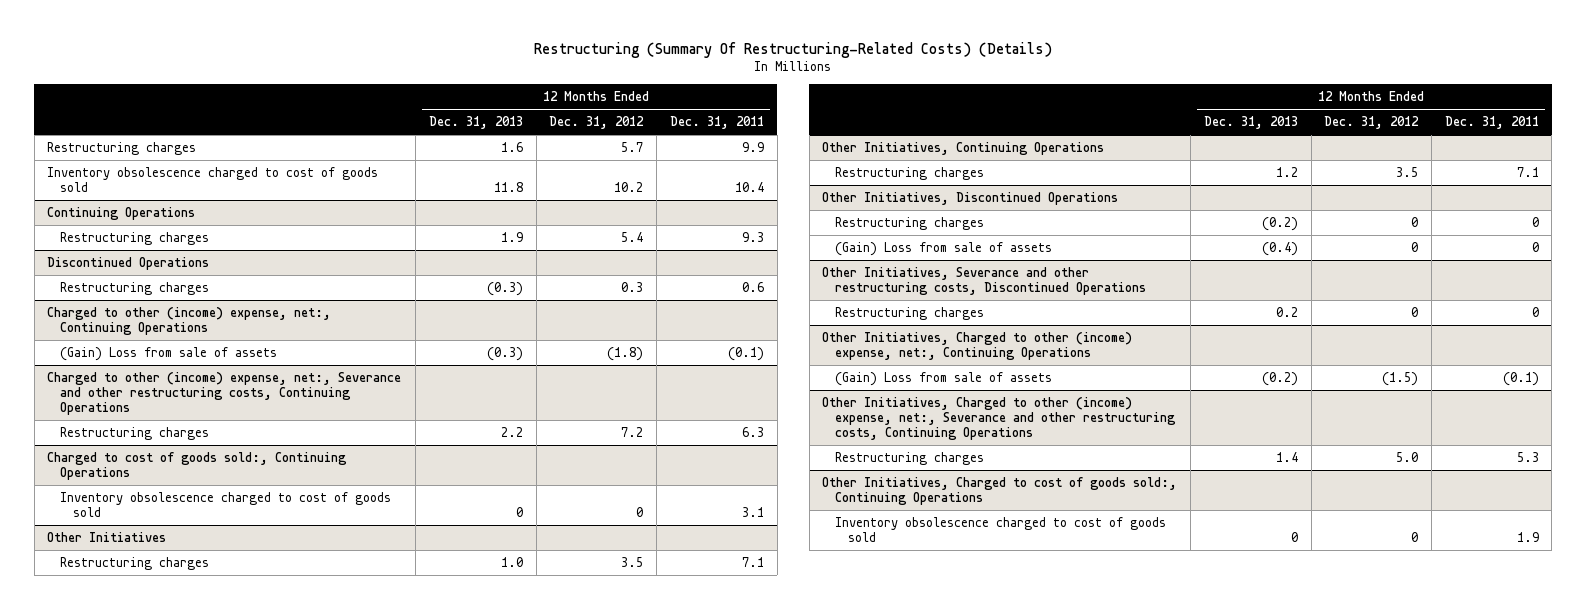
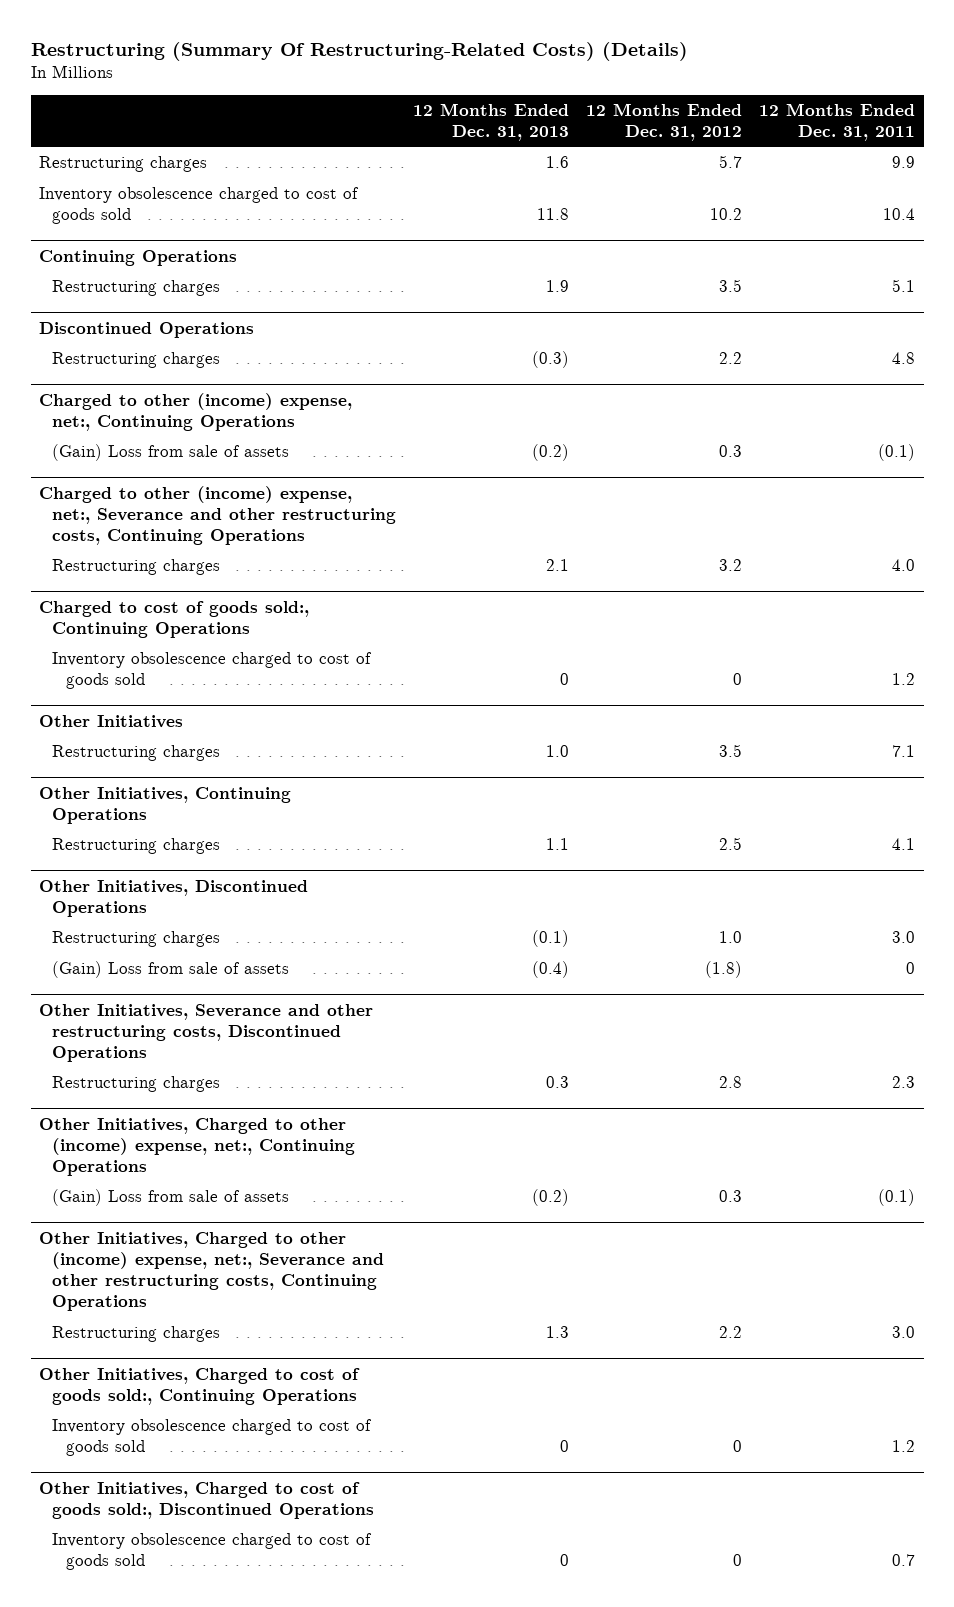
[621,231,644,242] 5.4 -> [719,279,743,293] 3.5
[741,231,764,242] 9.3 -> [892,279,916,293] 5.1
[621,281,644,292] 0.3 -> [719,352,743,365] 2.2
[741,281,764,292] 0.6 -> [892,352,916,365] 4.8
[486,346,523,361] (0.3) -> [532,444,570,462] (0.2)
[607,346,644,361] (1.8) -> [719,445,743,458] 0.3
[500,426,523,437] 2.2 -> [546,559,570,572] 2.1
[621,426,644,437] 7.2 -> [719,559,743,572] 3.2
[741,426,764,437] 6.3 -> [892,559,916,572] 4.0
[741,506,764,517] 3.1 -> [892,673,916,686] 1.2
[1275,166,1298,177] 1.2 -> [546,838,570,851] 1.1
[1396,166,1419,177] 3.5 -> [719,837,743,851] 2.5
[1516,166,1539,177] 7.1 -> [892,838,916,851] 4.1
[1261,216,1298,231] (0.2) -> [532,930,570,948] (0.1)
[1411,216,1419,227] 0 -> [719,931,743,944] 1.0
[1531,216,1539,227] 0 -> [892,931,916,944] 3.0
[1411,241,1419,252] 0 -> [705,961,743,979] (1.8)
[1275,306,1298,317] 0.2 -> [546,1076,570,1089] 0.3
[1411,306,1419,317] 0 -> [719,1076,743,1089] 2.8
[1531,306,1539,317] 0 -> [892,1076,916,1089] 2.3
[1382,371,1419,386] (1.5) -> [719,1190,743,1203] 0.3
[1275,451,1298,462] 1.4 -> [546,1326,570,1339] 1.3
[1396,451,1419,462] 5.0 -> [719,1326,743,1339] 2.2
[1516,451,1539,462] 5.3 -> [892,1326,916,1339] 3.0
[1516,531,1539,542] 1.9 -> [892,1440,916,1453] 1.2
none -> [39,1481,375,1519] Other Initiatives, Charged to cost of goods sold:, Discontinued Operations
none -> [52,1533,373,1571] Inventory obsolescence charged to cost of goods sold

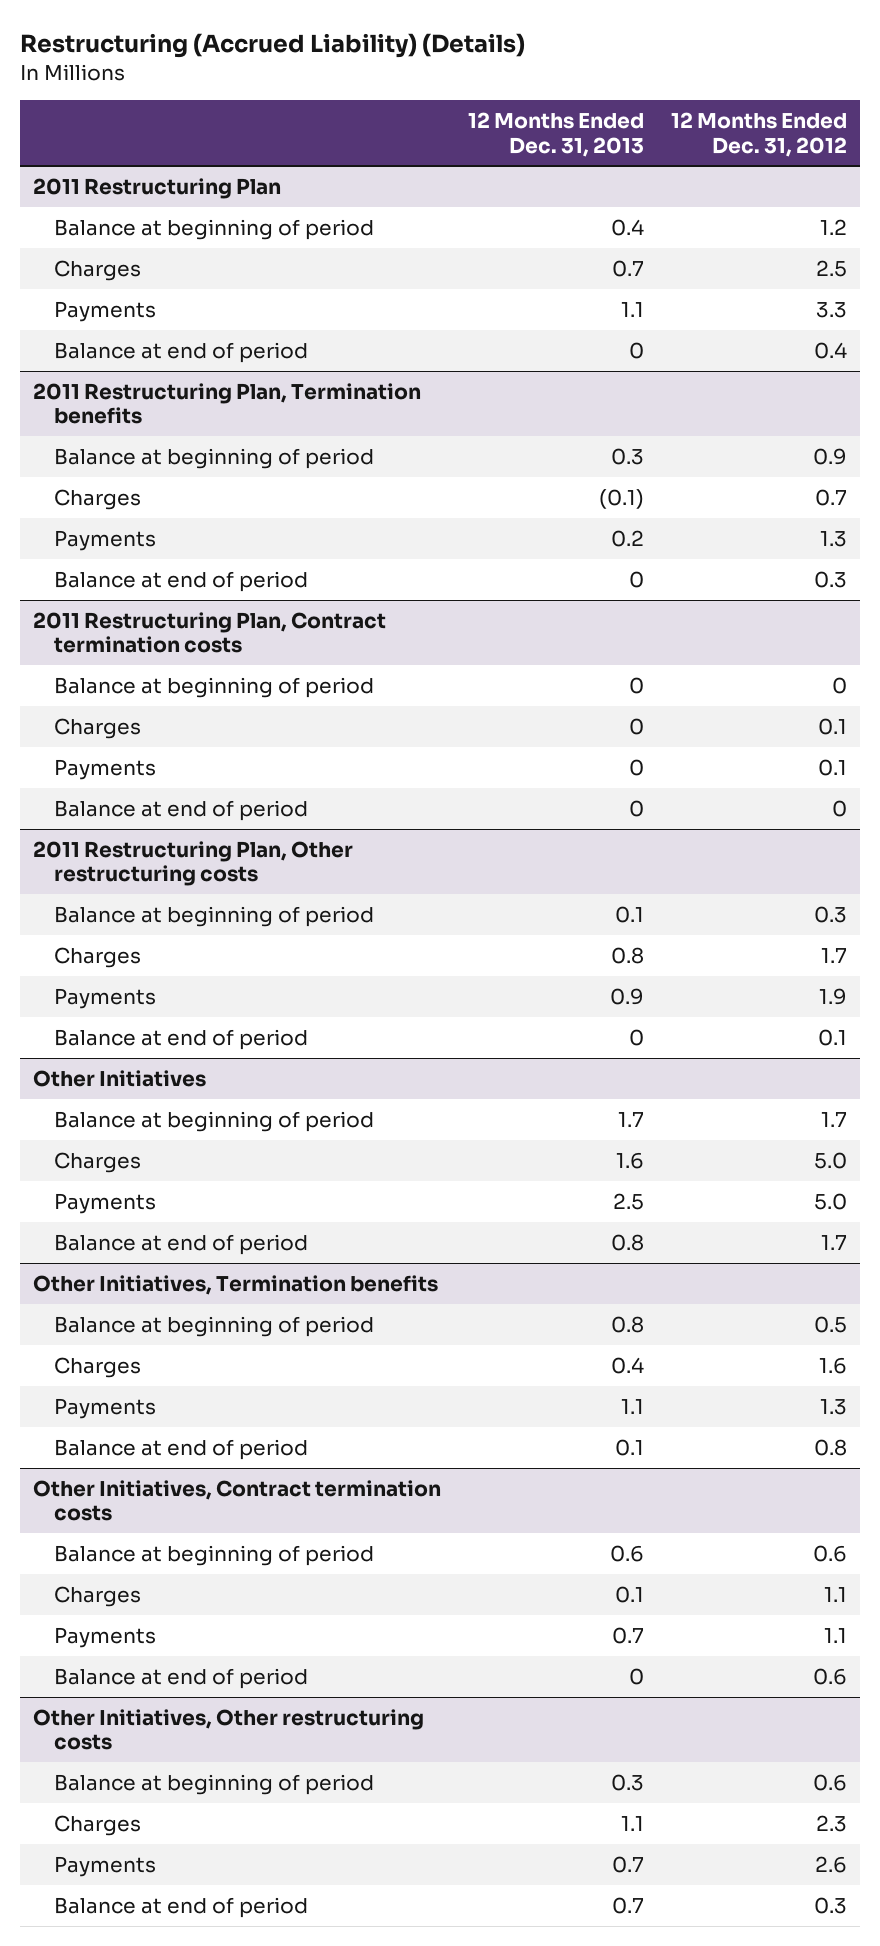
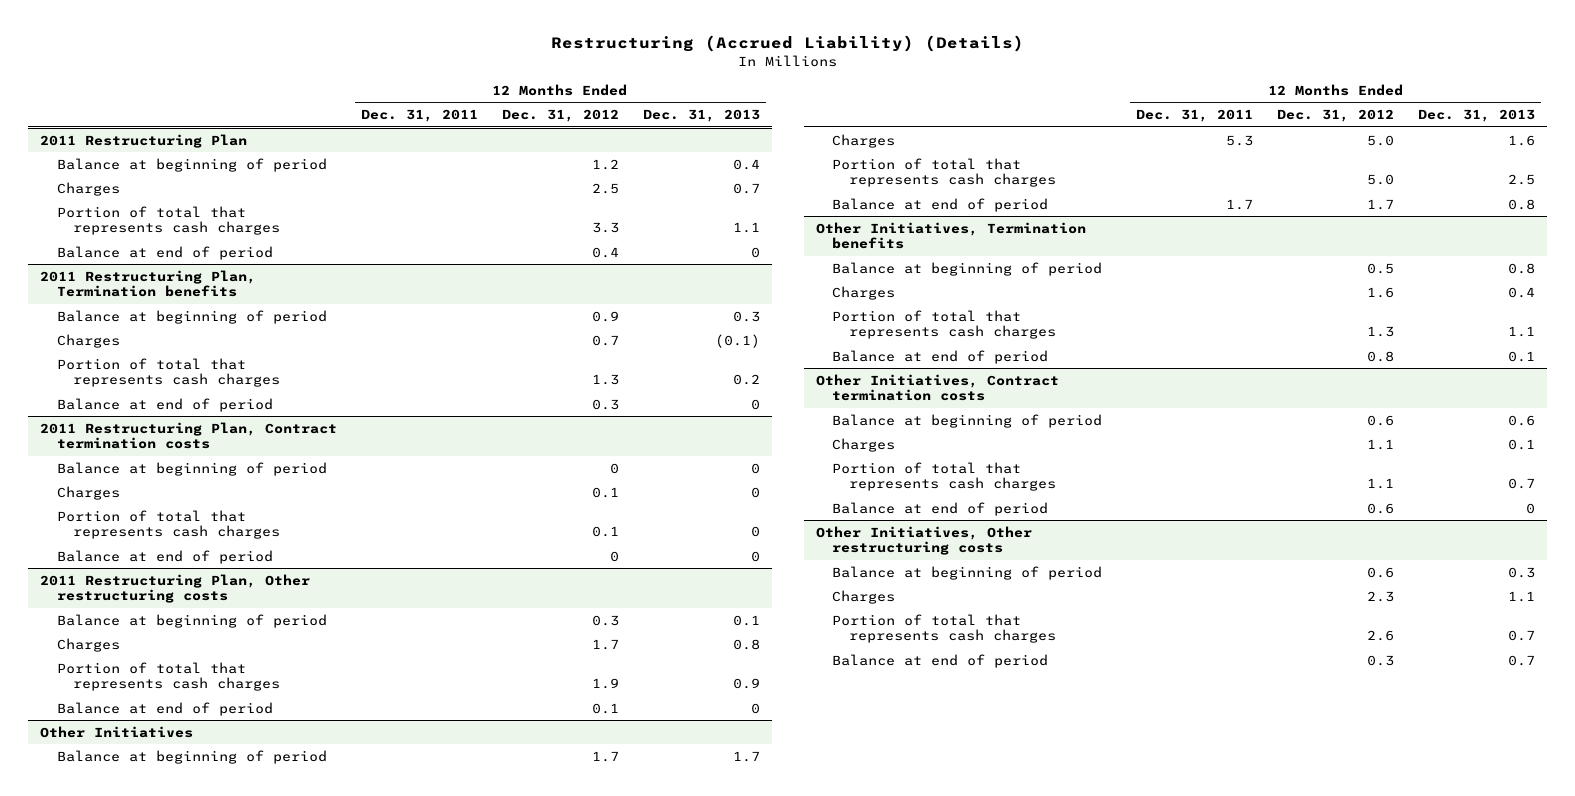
none -> [361,109,479,123] Dec. 31, 2011
[53,300,156,322] Payments -> [56,205,281,236] Portion of total that represents cash charges
[53,529,156,551] Payments -> [56,357,281,388] Portion of total that represents cash charges
[53,758,156,780] Payments -> none
none -> [56,509,281,540] Portion of total that represents cash charges
[53,987,156,1009] Payments -> [56,661,281,692] Portion of total that represents cash charges
[53,1192,156,1214] Payments -> [832,157,1056,188] Portion of total that represents cash charges
[53,1397,156,1419] Payments -> [832,309,1056,340] Portion of total that represents cash charges
[53,1626,156,1648] Payments -> [832,461,1056,492] Portion of total that represents cash charges
[53,1855,156,1877] Payments -> [832,613,1056,644] Portion of total that represents cash charges

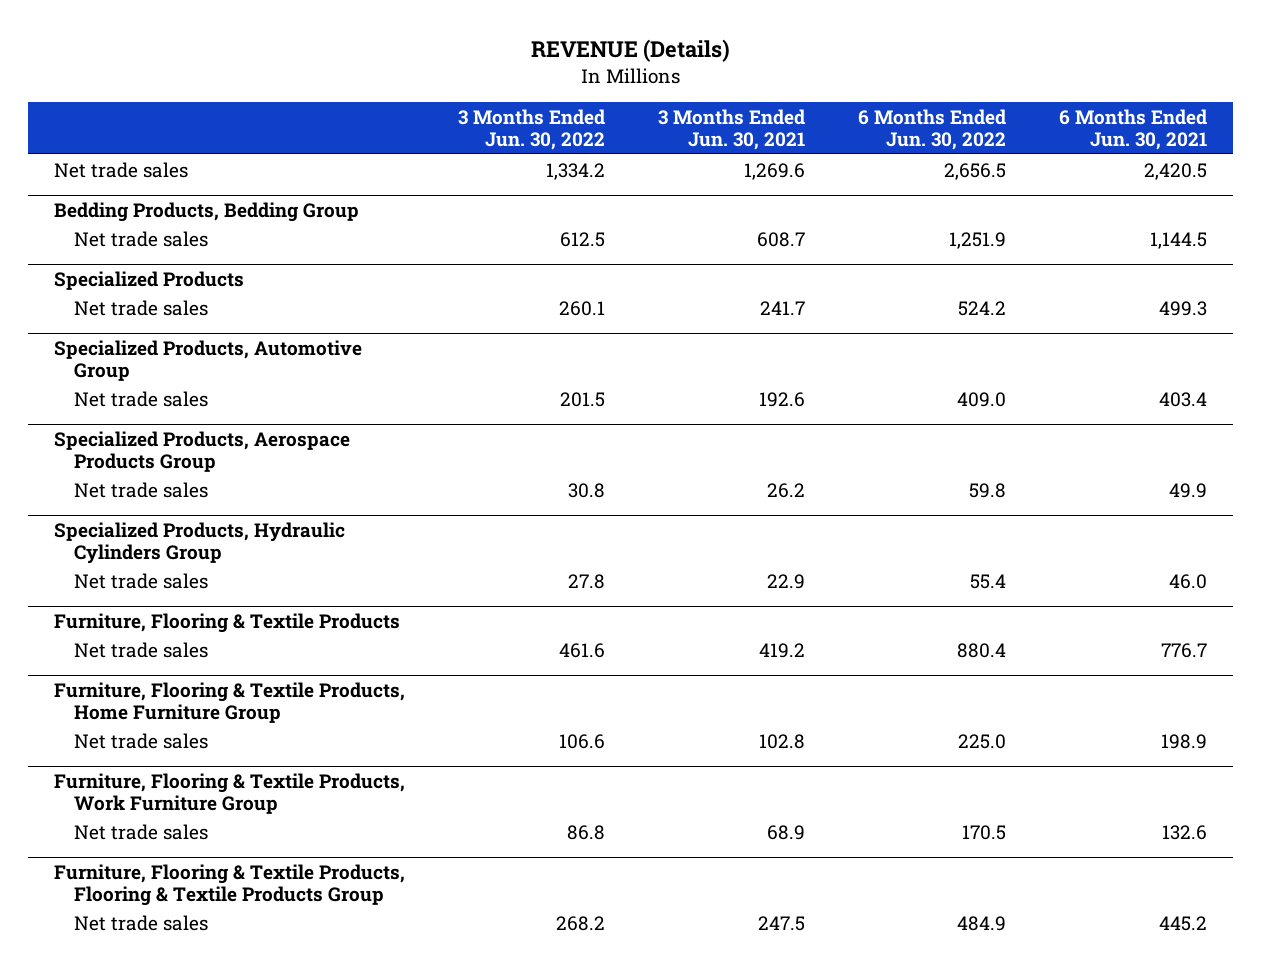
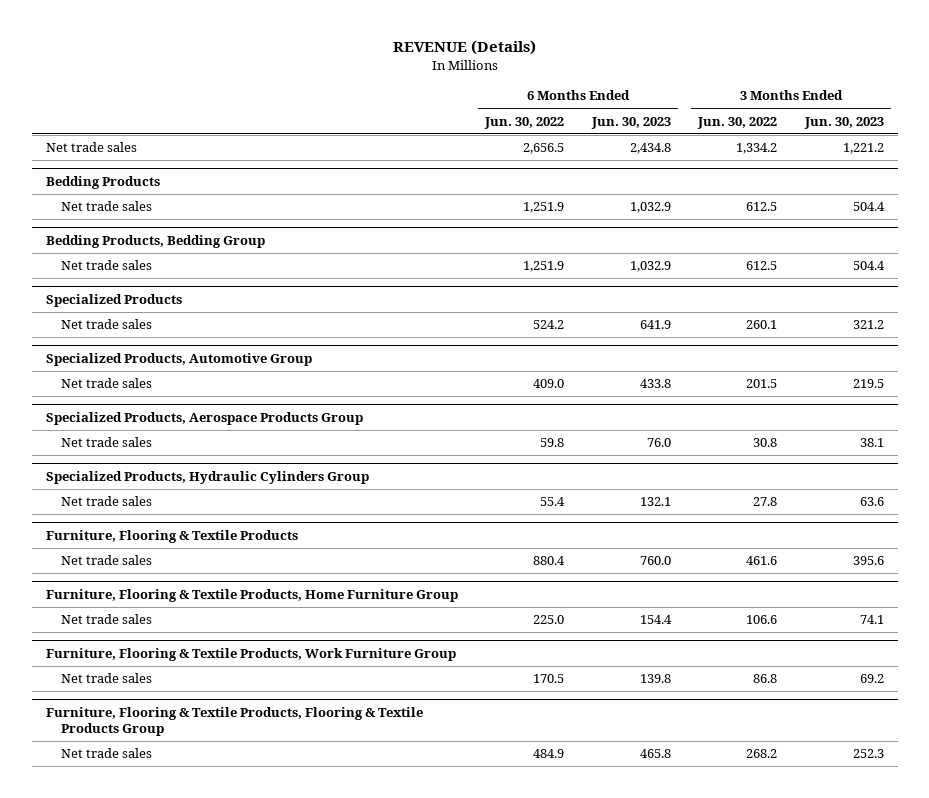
[658,108,806,150] 3 Months Ended Jun. 30, 2021 -> none
[1058,108,1207,150] 6 Months Ended Jun. 30, 2021 -> none
none -> [590,116,671,129] Jun. 30, 2023
none -> [803,116,884,129] Jun. 30, 2023
none -> [45,175,160,189] Bedding Products
none -> [60,201,152,212] Net trade sales

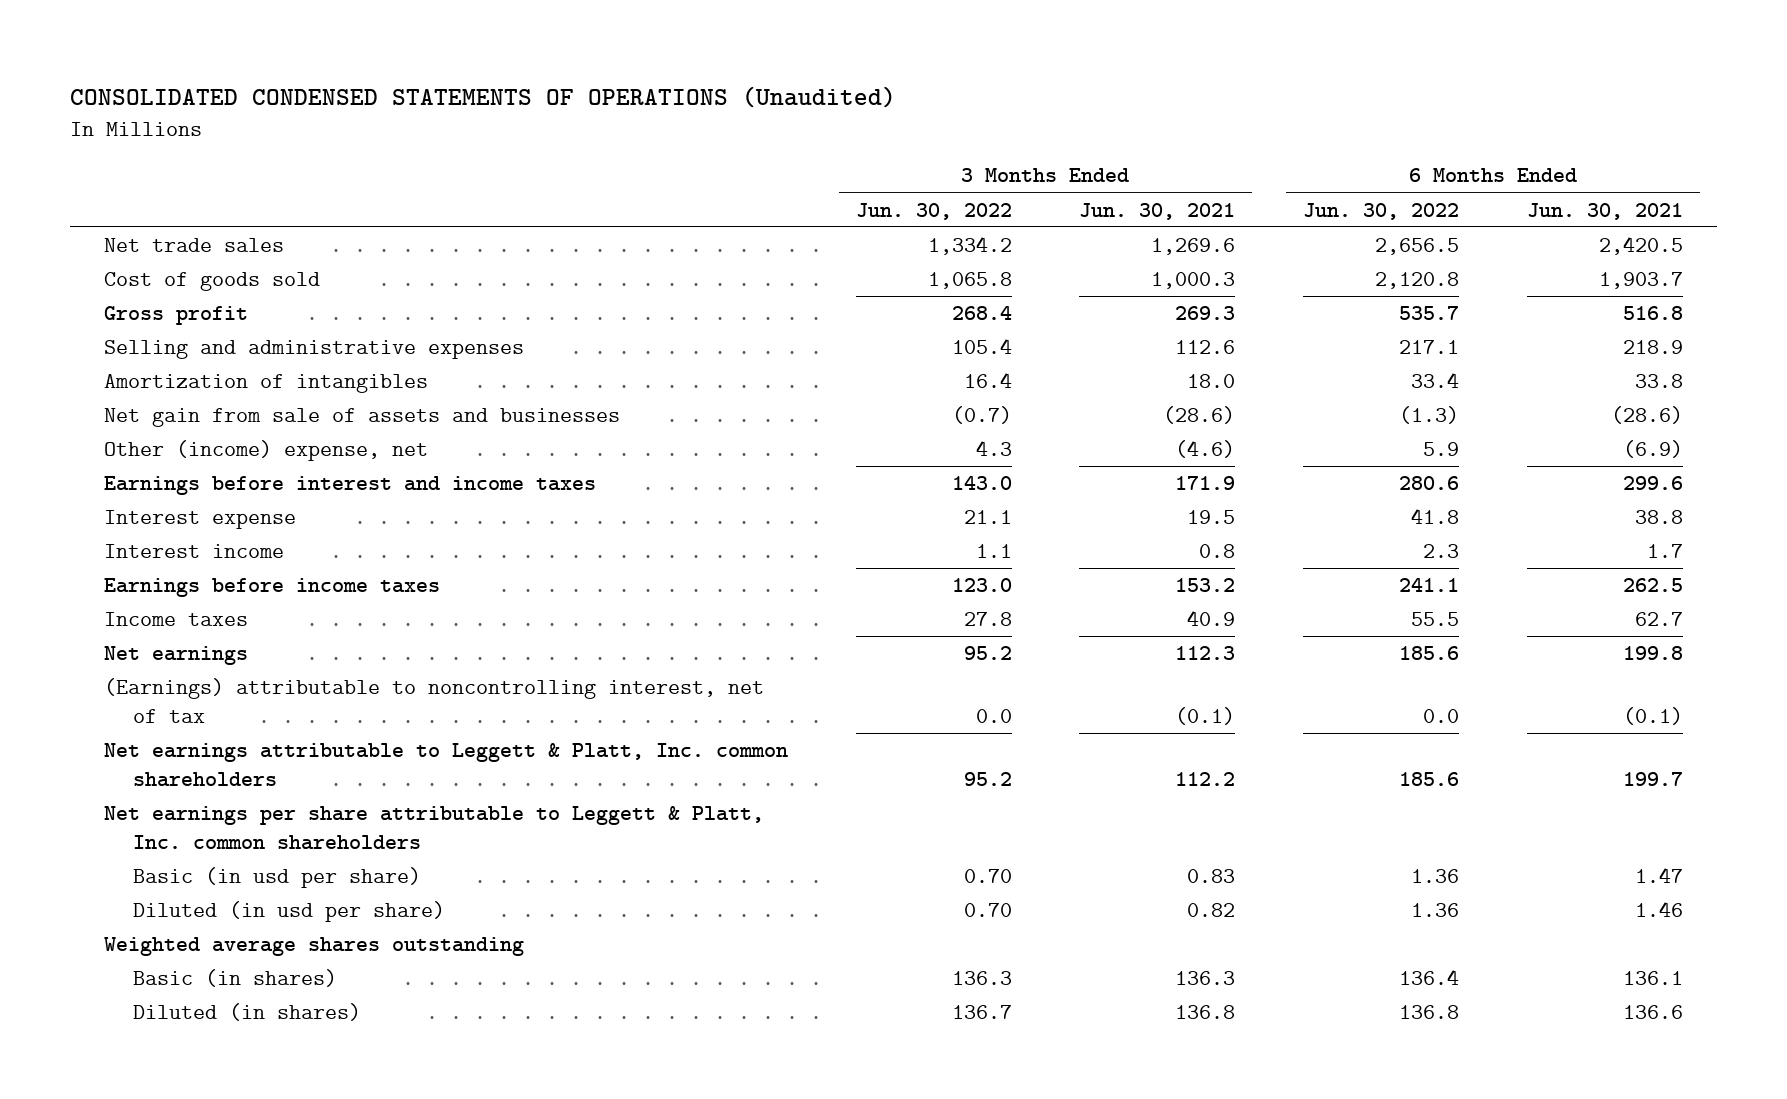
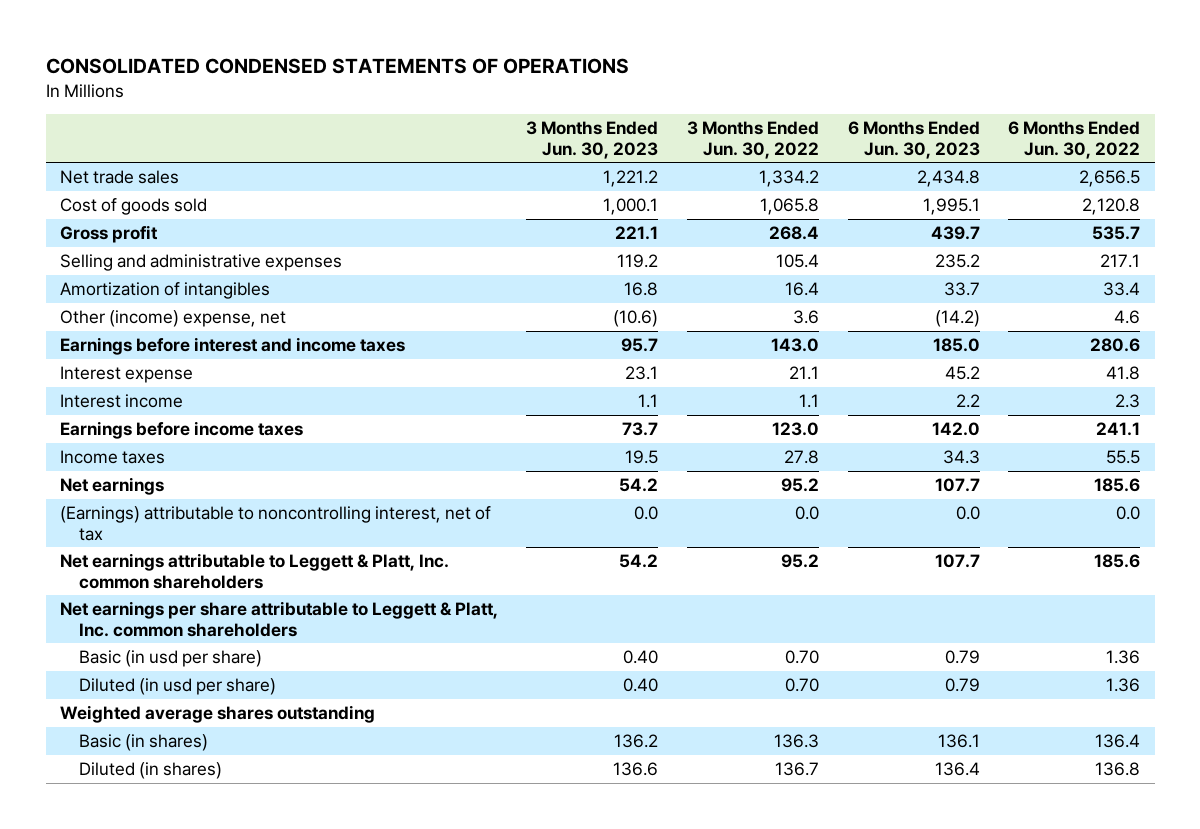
[69,85,896,108] CONSOLIDATED CONDENSED STATEMENTS OF OPERATIONS (Unaudited) -> [45,57,629,74] CONSOLIDATED CONDENSED STATEMENTS OF OPERATIONS
[1079,202,1236,220] Jun. 30, 2021 -> none
[1527,202,1684,220] Jun. 30, 2021 -> none
none -> [526,121,659,159] 3 Months Ended Jun. 30, 2023
none -> [847,121,980,159] 6 Months Ended Jun. 30, 2023
[103,408,620,428] Net gain from sale of assets and businesses -> none
[975,440,1012,457] 4.3 -> [793,310,820,325] 3.6
[1423,442,1460,457] 5.9 -> [1114,310,1141,325] 4.6

